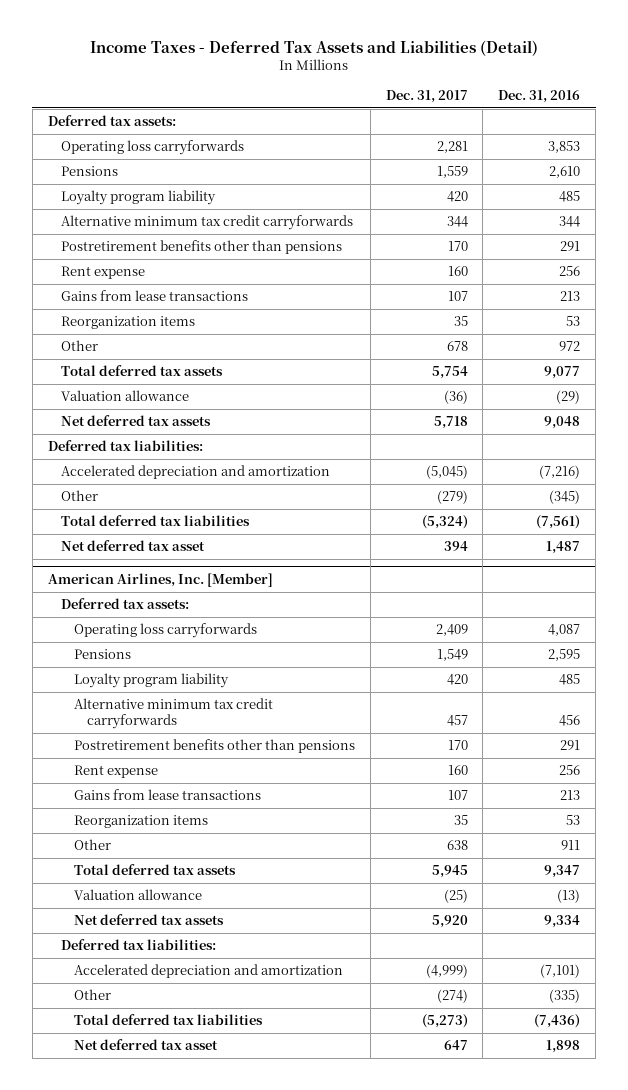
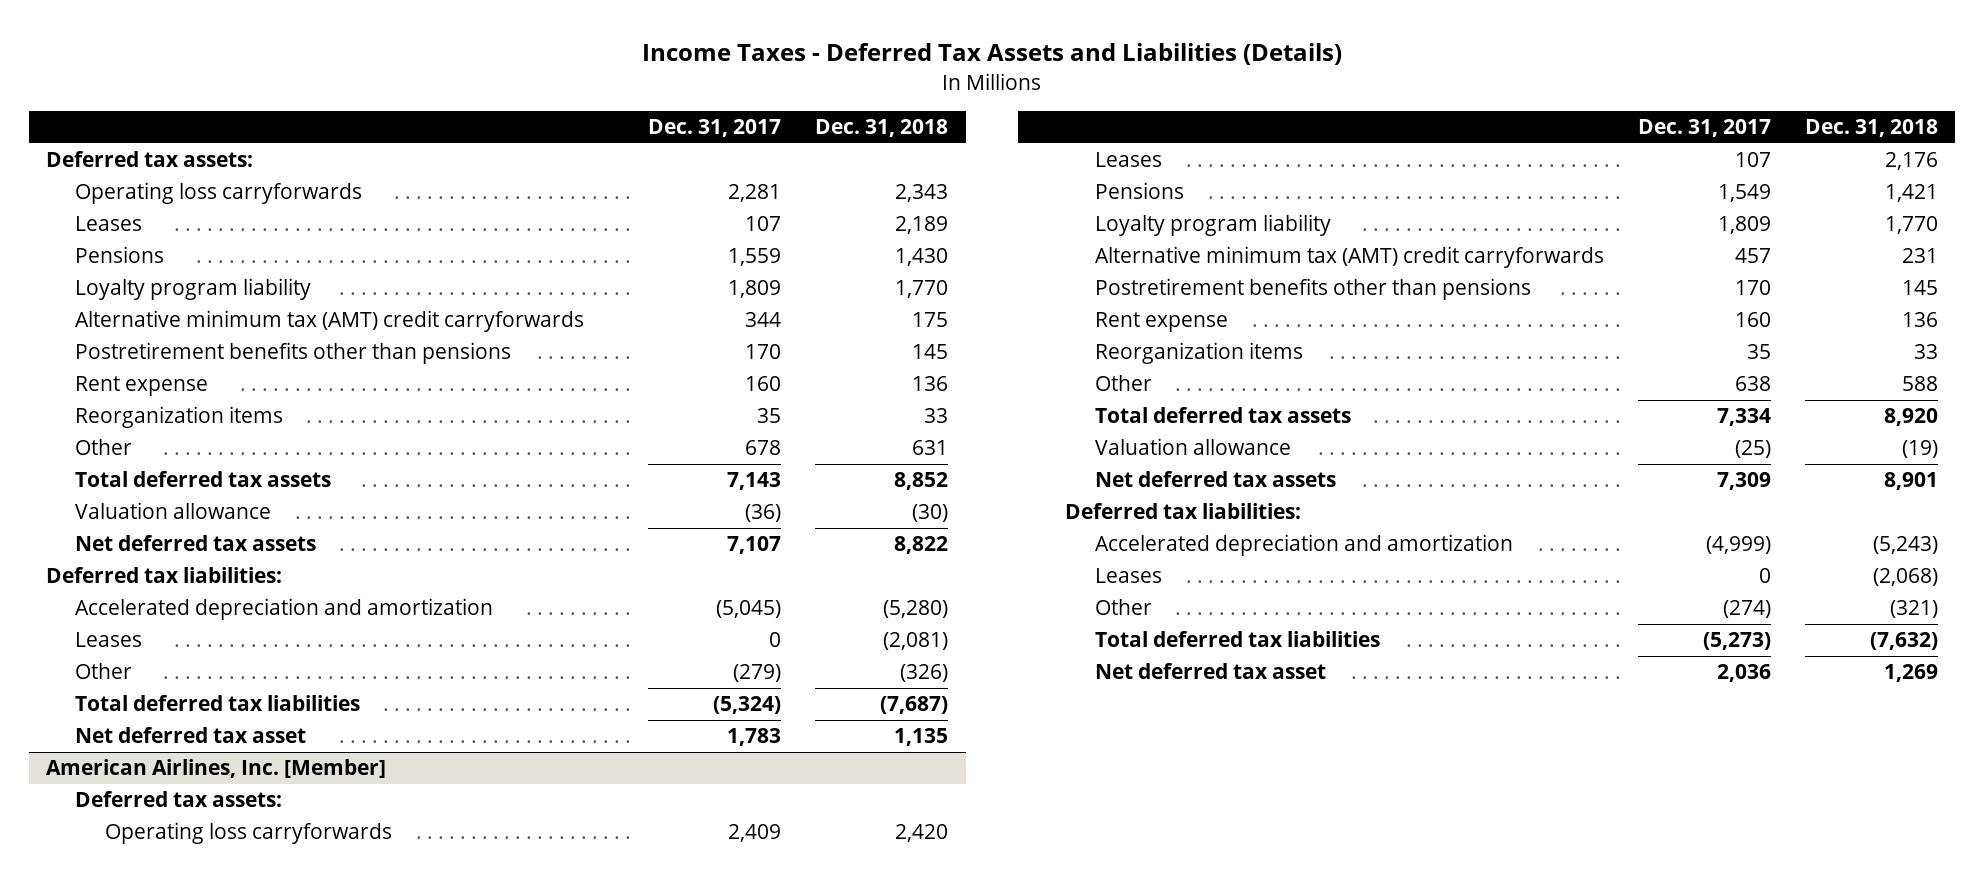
[89,39,538,56] Income Taxes - Deferred Tax Assets and Liabilities (Detail) -> [641,43,1342,66] Income Taxes - Deferred Tax Assets and Liabilities (Details)
[498,90,581,104] Dec. 31, 2016 -> none
none -> [815,119,949,138] Dec. 31, 2018
none -> [75,216,143,232] Leases
[446,191,468,203] 420 -> [728,280,782,299] 1,809
[60,215,353,231] Alternative minimum tax credit carryforwards -> [75,310,585,333] Alternative minimum tax (AMT) credit carryforwards
[60,290,248,302] Gains from lease transactions -> none
[431,366,468,380] 5,754 -> [727,472,782,491] 7,143
[433,416,468,430] 5,718 -> [727,536,782,555] 7,107
none -> [75,632,143,648] Leases
[443,541,468,552] 394 -> [727,728,782,747] 1,783
none -> [1094,152,1162,168] Leases
[446,674,468,686] 420 -> [1717,216,1771,235] 1,809
[73,698,273,729] Alternative minimum tax credit carryforwards -> [1094,246,1604,269] Alternative minimum tax (AMT) credit carryforwards
[73,789,261,801] Gains from lease transactions -> none
[431,865,468,879] 5,945 -> [1716,408,1771,427] 7,334
[431,915,468,929] 5,920 -> [1716,472,1771,491] 7,309
none -> [1094,568,1162,584] Leases
[443,1040,468,1051] 647 -> [1716,664,1771,683] 2,036

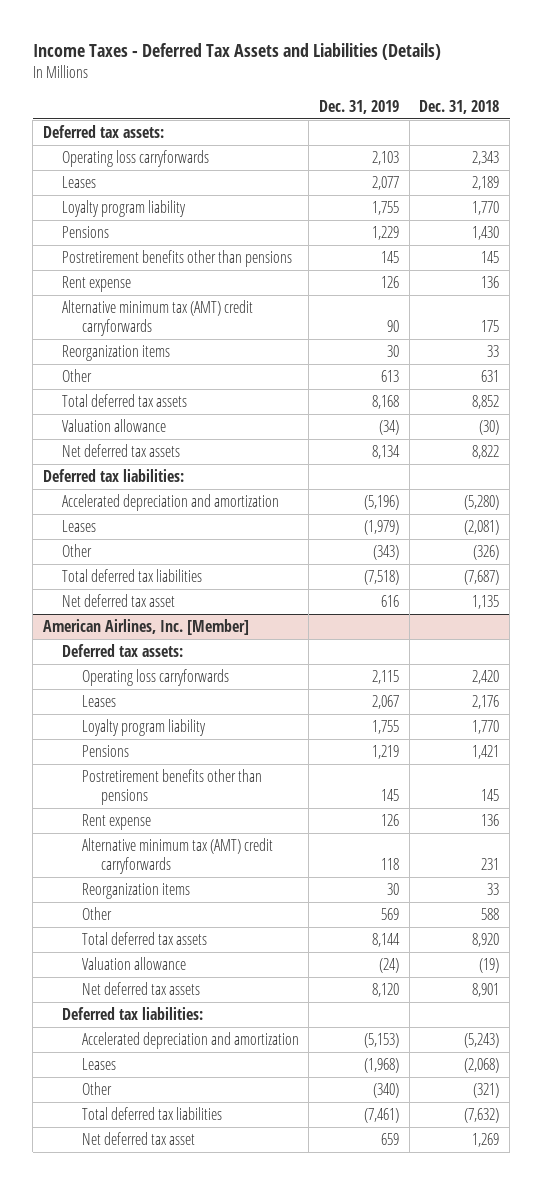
[648,119,782,138] Dec. 31, 2017 -> none
none -> [319,99,400,114] Dec. 31, 2019
[75,246,165,264] Pensions -> [62,226,110,239] Pensions
[75,310,585,333] Alternative minimum tax (AMT) credit carryforwards -> [62,300,254,337] Alternative minimum tax (AMT) credit carryforwards
[1094,182,1184,200] Pensions -> [81,745,129,758] Pensions
[1094,246,1604,269] Alternative minimum tax (AMT) credit carryforwards -> [81,838,273,875] Alternative minimum tax (AMT) credit carryforwards

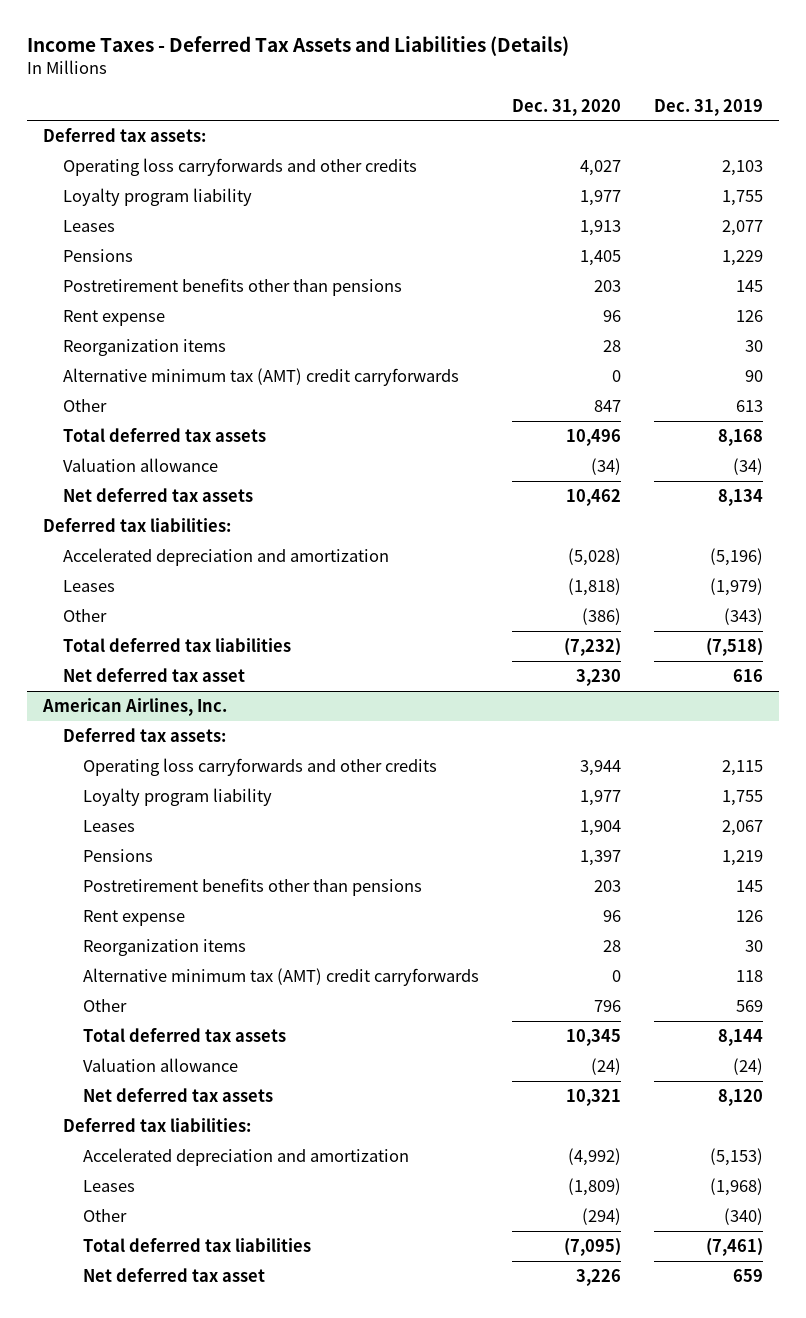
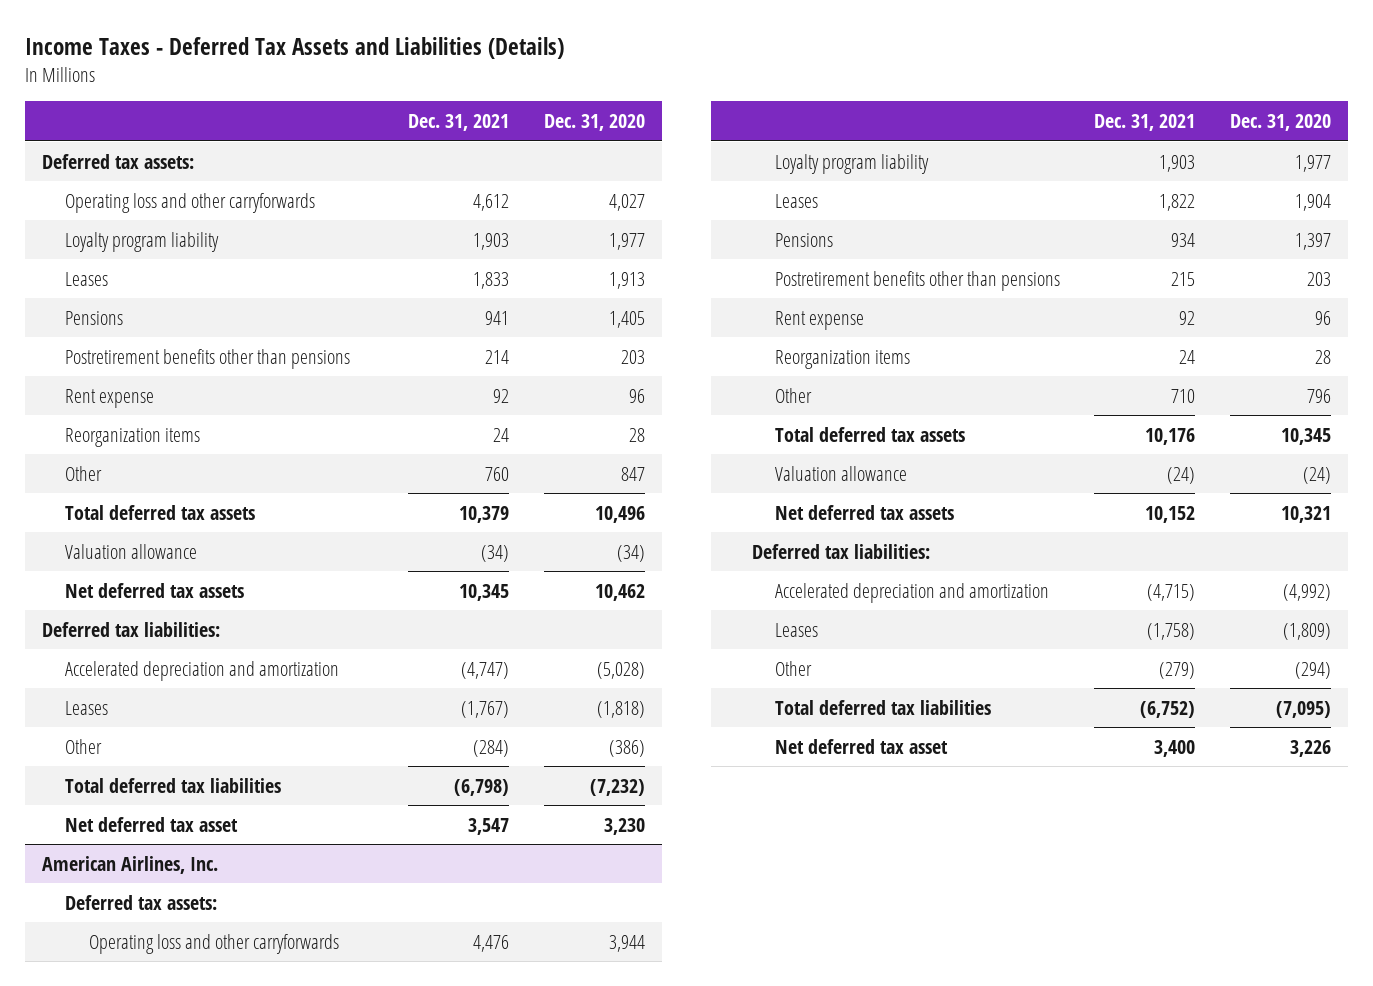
[653,98,763,116] Dec. 31, 2019 -> none
none -> [408,114,510,132] Dec. 31, 2021
[63,157,418,176] Operating loss carryforwards and other credits -> [65,192,316,213] Operating loss and other carryforwards
[63,367,460,386] Alternative minimum tax (AMT) credit carryforwards -> none
[83,757,438,776] Operating loss carryforwards and other credits -> [88,933,339,954] Operating loss and other carryforwards
[83,967,480,986] Alternative minimum tax (AMT) credit carryforwards -> none

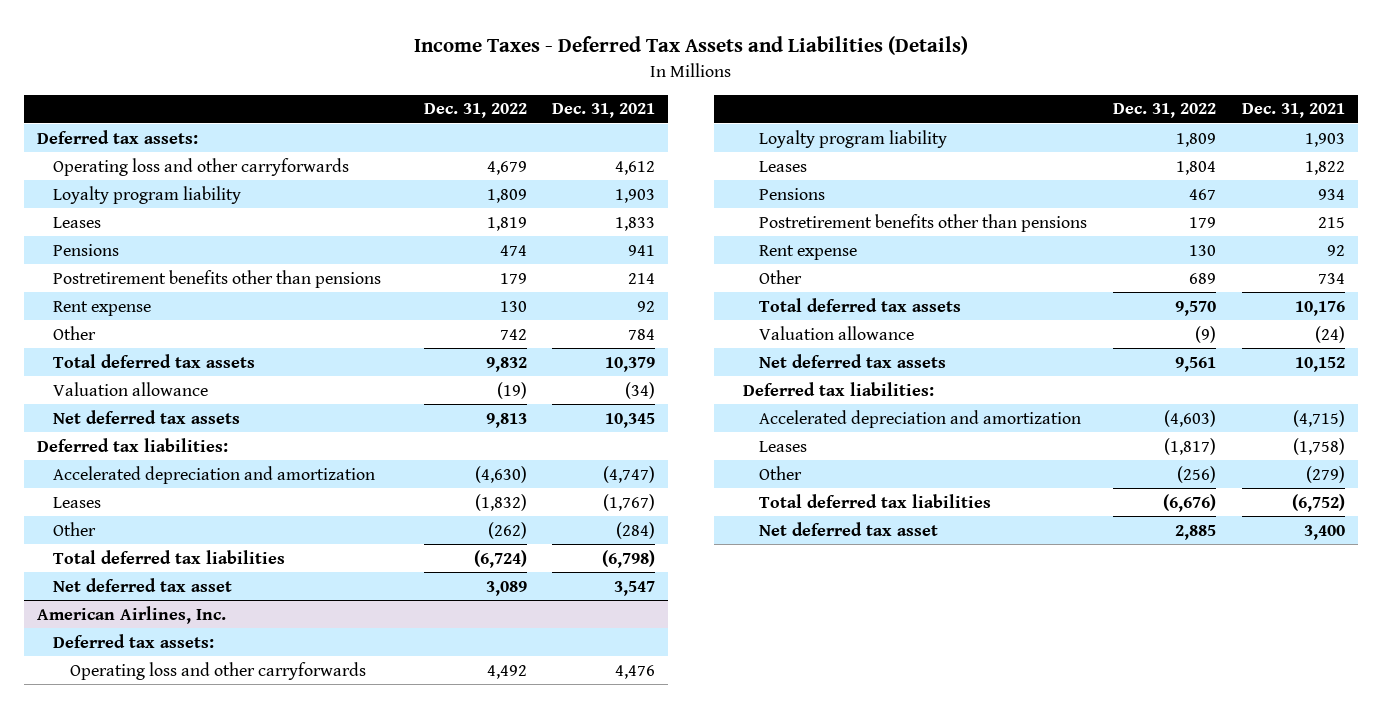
[543,114,645,132] Dec. 31, 2020 -> none
none -> [423,103,527,119] Dec. 31, 2022
[65,427,201,447] Reorganization items -> none
[485,466,510,481] 760 -> [628,328,656,340] 784
[774,349,910,369] Reorganization items -> none
[1171,388,1196,403] 710 -> [1317,272,1345,284] 734

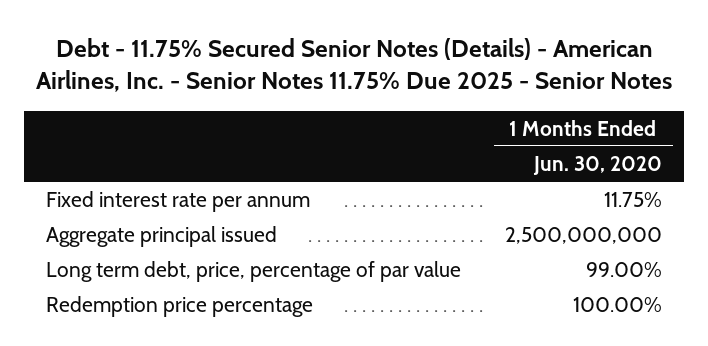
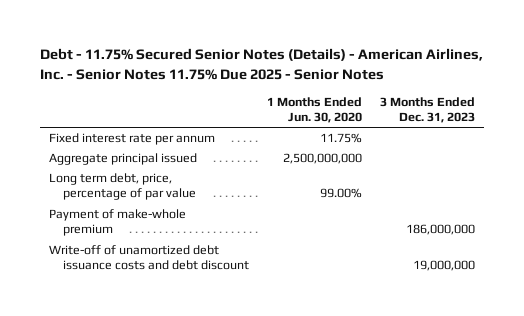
none -> [380,96,476,124] 3 Months Ended Dec. 31, 2023
[45,296,313,318] Redemption price percentage -> none
none -> [48,209,186,237] Payment of make-whole premium
none -> [48,245,250,271] Write-off of unamortized debt issuance costs and debt discount

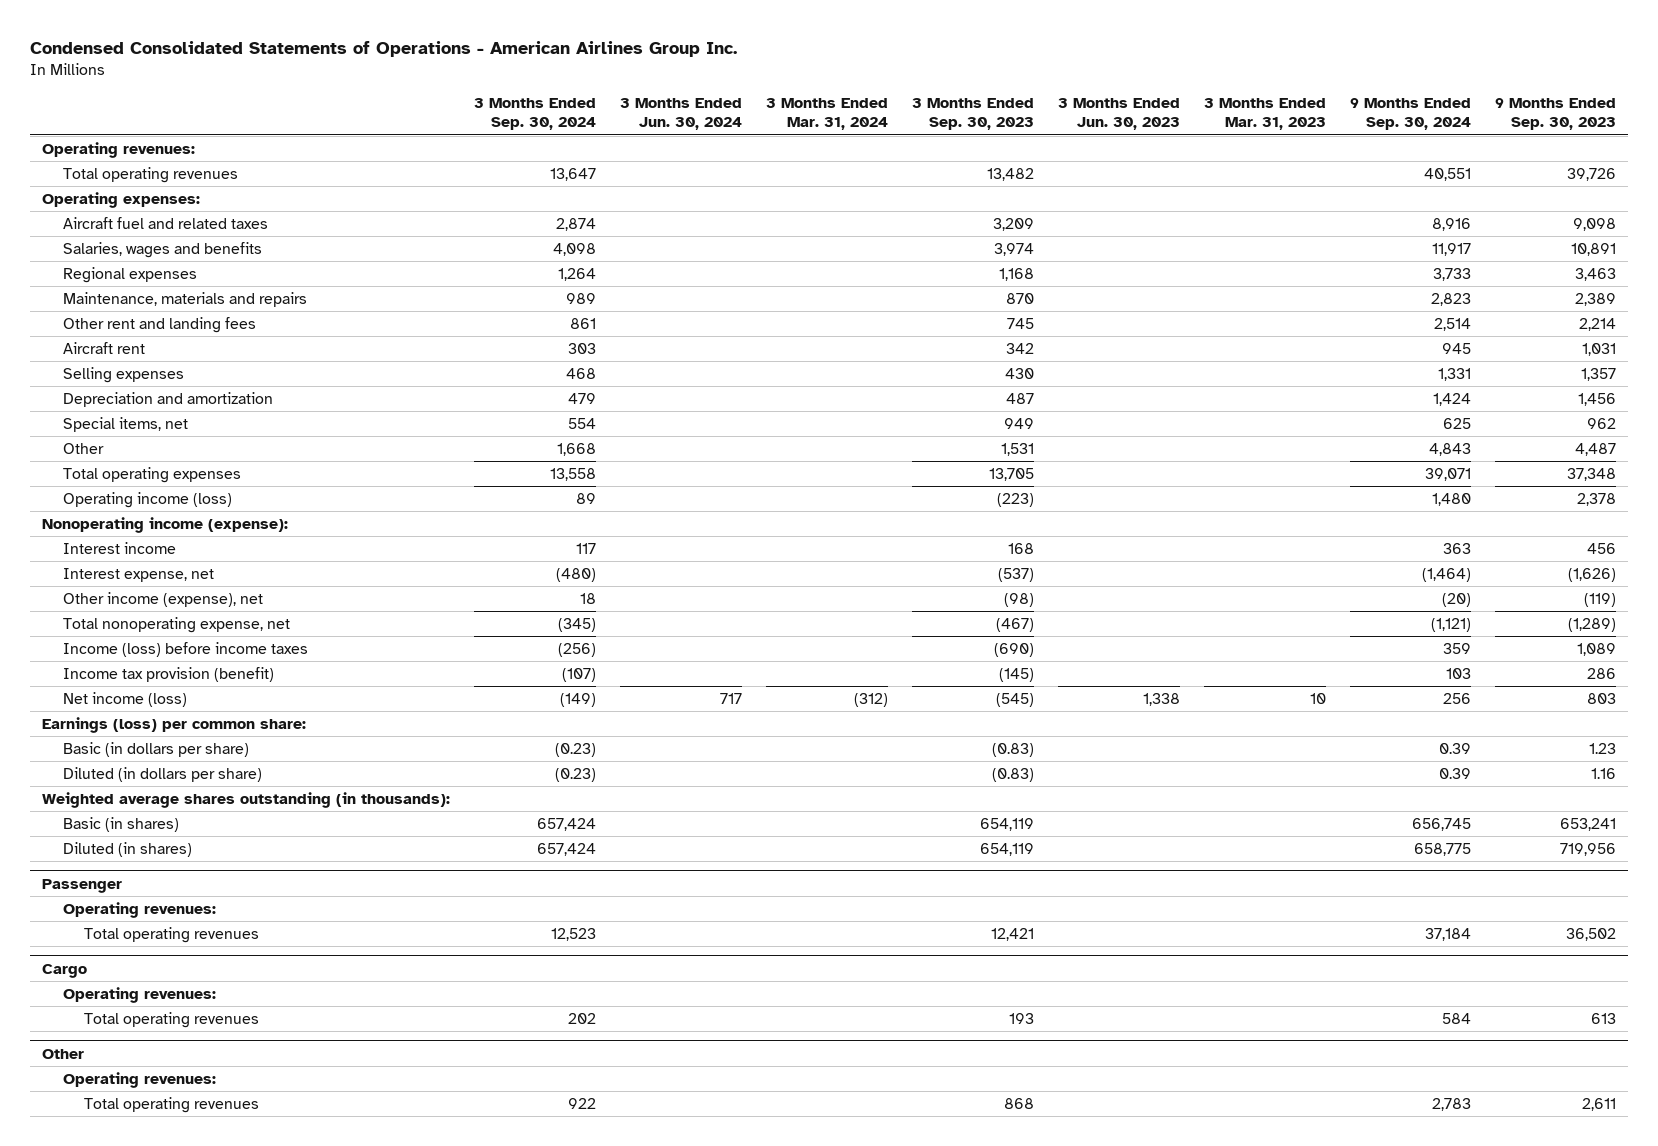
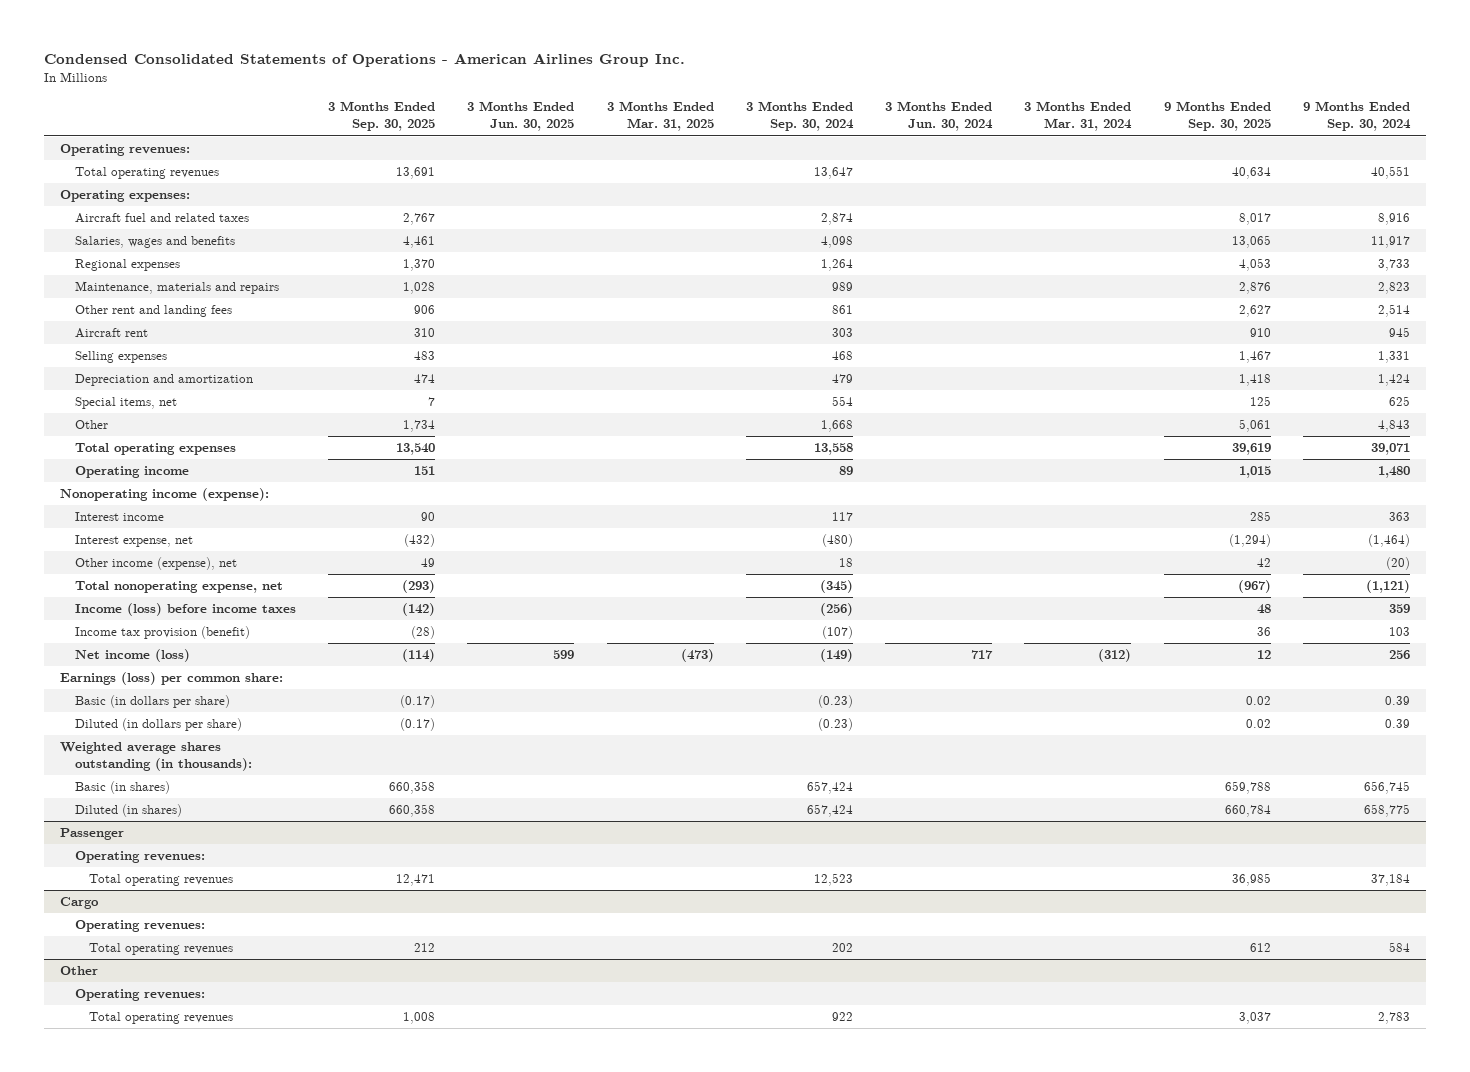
[911,98,1034,131] 3 Months Ended Sep. 30, 2023 -> none
[1057,98,1180,131] 3 Months Ended Jun. 30, 2023 -> none
[1203,98,1326,131] 3 Months Ended Mar. 31, 2023 -> none
[1494,98,1616,131] 9 Months Ended Sep. 30, 2023 -> none
none -> [327,101,435,132] 3 Months Ended Sep. 30, 2025
none -> [467,101,575,132] 3 Months Ended Jun. 30, 2025
none -> [606,101,714,132] 3 Months Ended Mar. 31, 2025
none -> [1163,101,1271,132] 9 Months Ended Sep. 30, 2025
[62,491,232,508] Operating income (loss) -> [74,466,189,479] Operating income

